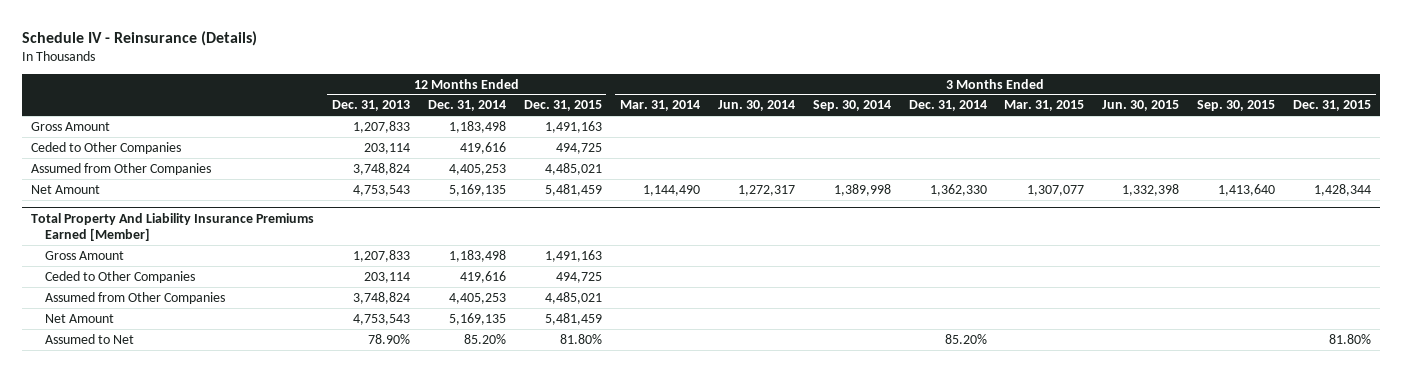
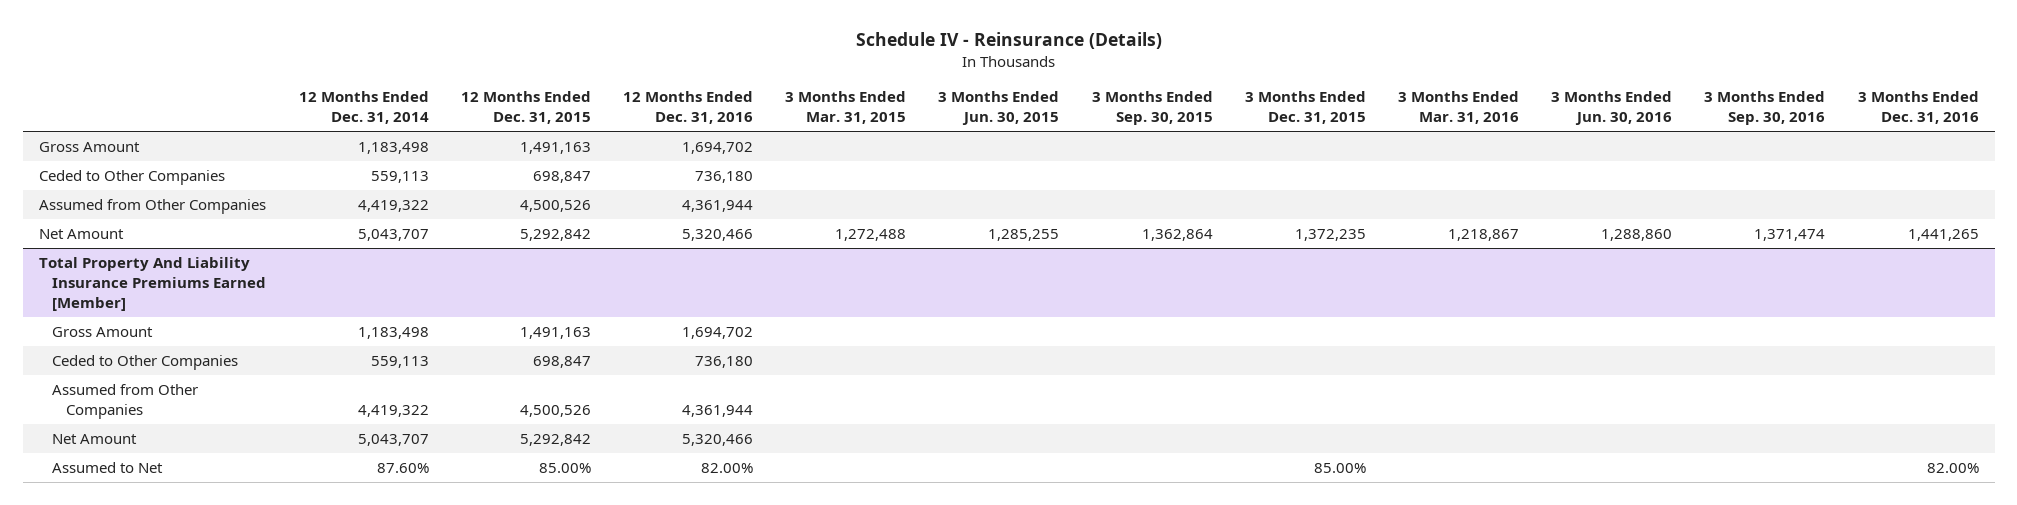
[331,100,410,112] Dec. 31, 2013 -> none
[619,100,700,112] Mar. 31, 2014 -> none
[717,100,795,112] Jun. 30, 2014 -> none
[812,100,891,112] Sep. 30, 2014 -> none
[908,100,987,112] Dec. 31, 2014 -> none
none -> [623,91,754,125] 12 Months Ended Dec. 31, 2016
none -> [1398,91,1520,125] 3 Months Ended Mar. 31, 2016
none -> [1551,91,1673,126] 3 Months Ended Jun. 30, 2016
none -> [1704,91,1826,126] 3 Months Ended Sep. 30, 2016
none -> [1857,91,1979,125] 3 Months Ended Dec. 31, 2016
[459,141,506,154] 419,616 -> [370,171,429,184] 559,113
[555,142,602,154] 494,725 -> [532,171,591,184] 698,847
[448,163,506,175] 4,405,253 -> [357,200,429,213] 4,419,322
[544,162,602,175] 4,485,021 -> [519,200,591,213] 4,500,526
[448,183,506,196] 5,169,135 -> [357,229,429,242] 5,043,707
[544,183,602,196] 5,481,459 -> [519,229,591,242] 5,292,842
[1027,184,1085,196] 1,307,077 -> [835,229,907,242] 1,272,488
[1122,183,1180,196] 1,332,398 -> [988,229,1060,242] 1,285,255
[1218,183,1276,196] 1,413,640 -> [1141,229,1213,242] 1,362,864
[1314,183,1372,196] 1,428,344 -> [1294,229,1366,242] 1,372,235
[459,270,506,283] 419,616 -> [370,356,429,369] 559,113
[555,271,602,283] 494,725 -> [532,356,591,369] 698,847
[448,292,506,304] 4,405,253 -> [357,404,429,417] 4,419,322
[544,291,602,304] 4,485,021 -> [519,404,591,417] 4,500,526
[448,312,506,325] 5,169,135 -> [357,434,429,447] 5,043,707
[544,312,602,325] 5,481,459 -> [519,434,591,447] 5,292,842
[463,333,506,344] 85.20% -> [376,463,429,474] 87.60%
[559,333,602,344] 81.80% -> [538,463,591,474] 85.00%
[1329,333,1372,344] 81.80% -> [1313,463,1366,474] 85.00%

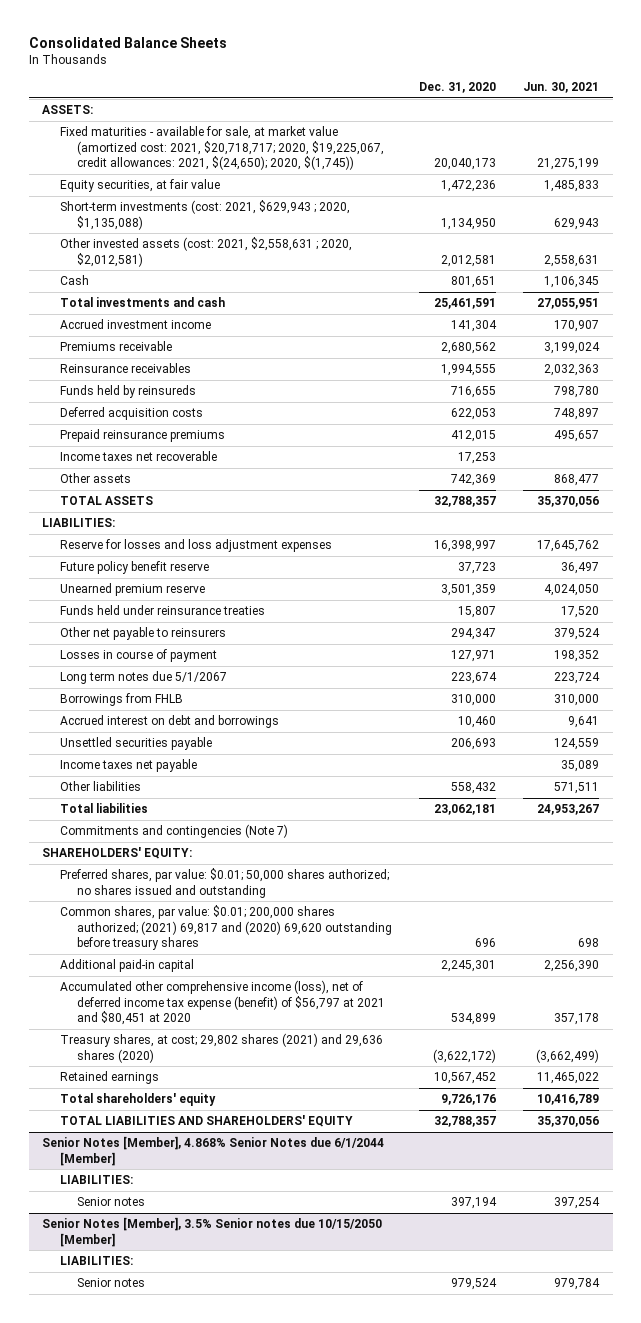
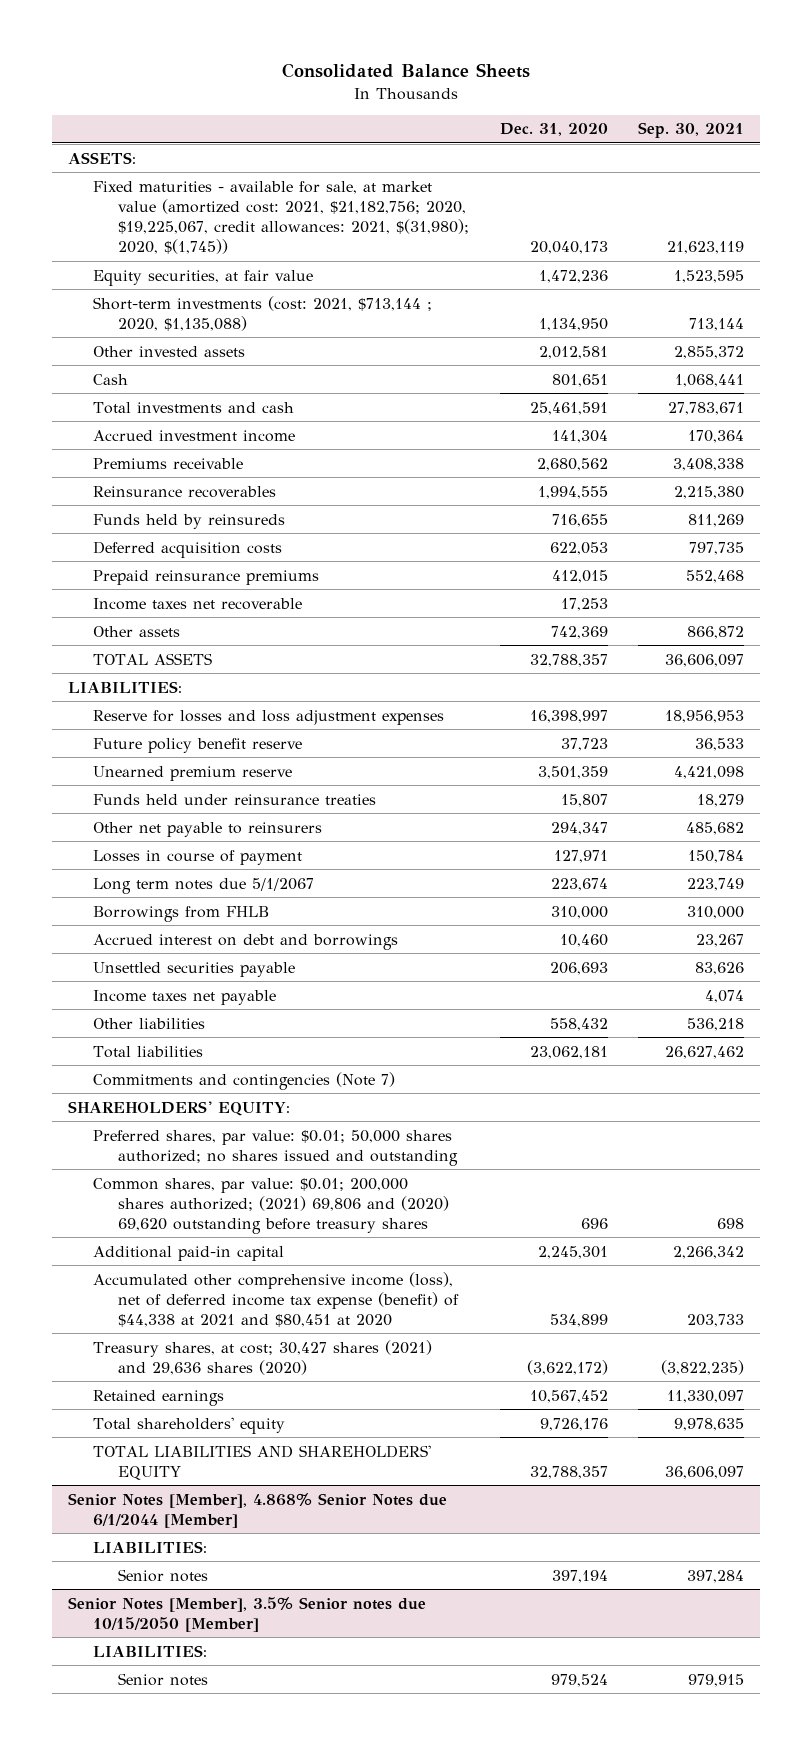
[523,82,600,94] Jun. 30, 2021 -> none
none -> [638,122,745,139] Sep. 30, 2021
[59,126,384,170] Fixed maturities - available for sale, at market value (amortized cost: 2021, $20,718,717; 2020, $19,225,067, credit allowances: 2021, $(24,650); 2020, $(1,745)) -> [92,180,470,254] Fixed maturities - available for sale, at market value (amortized cost: 2021, $21,182,756; 2020, $19,225,067, credit allowances: 2021, $(31,980); 2020, $(1,745))
[59,200,350,230] Short-term investments (cost: 2021, $629,943 ; 2020, $1,135,088) -> [92,295,432,331] Short-term investments (cost: 2021, $713,144 ; 2020, $1,135,088)
[59,237,352,267] Other invested assets (cost: 2021, $2,558,631 ; 2020, $2,012,581) -> [92,345,245,357] Other invested assets
[59,363,191,374] Reinsurance receivables -> [92,485,276,498] Reinsurance recoverables
[59,905,392,950] Common shares, par value: $0.01; 200,000 shares authorized; (2021) 69,817 and (2020) 69,620 outstanding before treasury shares -> [92,1177,450,1234] Common shares, par value: $0.01; 200,000 shares authorized; (2021) 69,806 and (2020) 69,620 outstanding before treasury shares
[59,980,385,1025] Accumulated other comprehensive income (loss), net of deferred income tax expense (benefit) of $56,797 at 2021 and $80,451 at 2020 -> [92,1271,460,1327] Accumulated other comprehensive income (loss), net of deferred income tax expense (benefit) of $44,338 at 2021 and $80,451 at 2020
[59,1033,383,1063] Treasury shares, at cost; 29,802 shares (2021) and 29,636 shares (2020) -> [92,1339,432,1375] Treasury shares, at cost; 30,427 shares (2021) and 29,636 shares (2020)

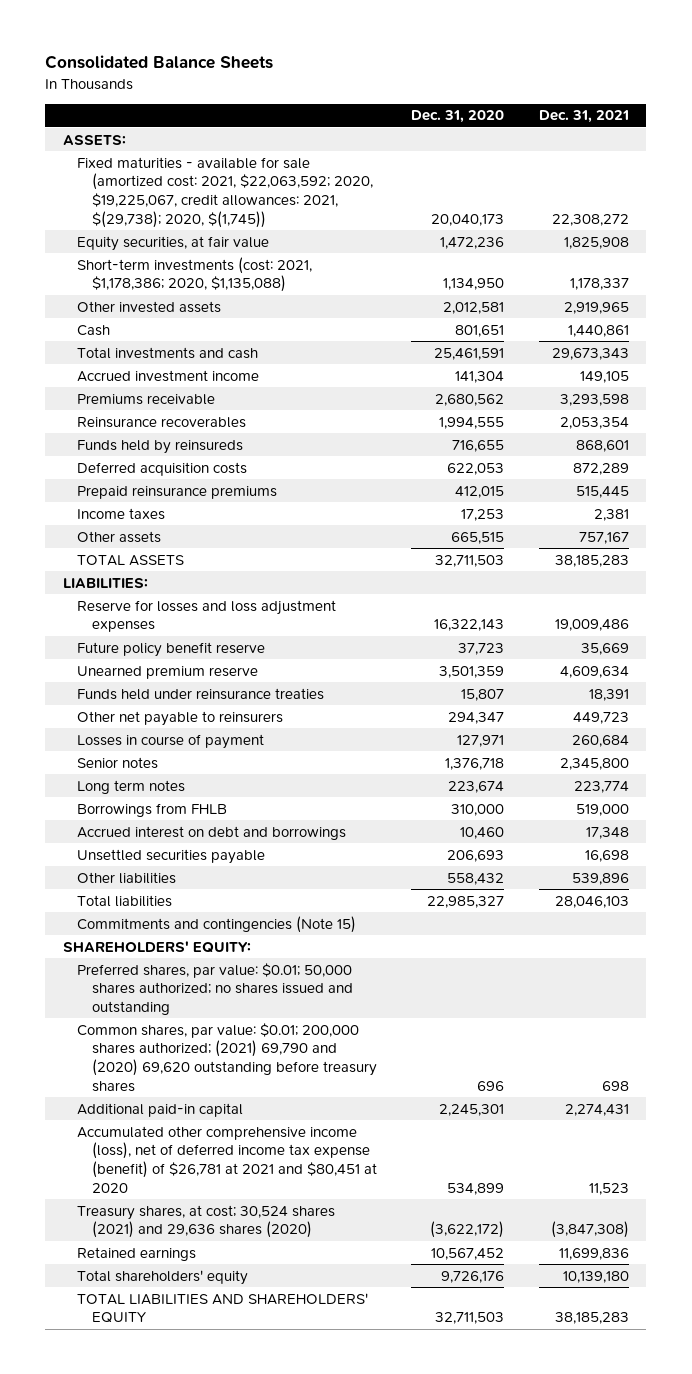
[638,122,745,139] Sep. 30, 2021 -> none
none -> [539,110,630,124] Dec. 31, 2021
[92,180,470,254] Fixed maturities - available for sale, at market value (amortized cost: 2021, $21,182,756; 2020, $19,225,067, credit allowances: 2021, $(31,980); 2020, $(1,745)) -> [77,156,373,228] Fixed maturities - available for sale (amortized cost: 2021, $22,063,592; 2020, $19,225,067, credit allowances: 2021, $(29,738); 2020, $(1,745))
[92,295,432,331] Short-term investments (cost: 2021, $713,144 ; 2020, $1,135,088) -> [77,256,313,293] Short-term investments (cost: 2021, $1,178,386; 2020, $1,135,088)
[92,597,302,610] Income taxes net recoverable -> [77,507,166,520] Income taxes
[550,625,608,639] 742,369 -> [451,531,505,544] 665,515
[529,653,608,667] 32,788,357 -> [435,554,505,567] 32,711,503
[529,709,608,723] 16,398,997 -> [434,619,505,632] 16,322,143
none -> [77,756,159,769] Senior notes
[92,877,314,894] Long term notes due 5/1/2067 -> [77,779,186,794] Long term notes
[92,989,276,1005] Income taxes net payable -> none
[529,1045,608,1059] 23,062,181 -> [427,895,505,908] 22,985,327
[92,1071,395,1090] Commitments and contingencies (Note 7) -> [77,915,357,933] Commitments and contingencies (Note 15)
[92,1177,450,1234] Common shares, par value: $0.01; 200,000 shares authorized; (2021) 69,806 and (2020) 69,620 outstanding before treasury shares -> [77,1022,377,1092] Common shares, par value: $0.01; 200,000 shares authorized; (2021) 69,790 and (2020) 69,620 outstanding before treasury shares
[92,1271,460,1327] Accumulated other comprehensive income (loss), net of deferred income tax expense (benefit) of $44,338 at 2021 and $80,451 at 2020 -> [77,1125,377,1193] Accumulated other comprehensive income (loss), net of deferred income tax expense (benefit) of $26,781 at 2021 and $80,451 at 2020
[92,1339,432,1375] Treasury shares, at cost; 30,427 shares (2021) and 29,636 shares (2020) -> [77,1204,336,1239] Treasury shares, at cost; 30,524 shares (2021) and 29,636 shares (2020)
[67,1492,447,1528] Senior Notes [Member], 4.868% Senior Notes due 6/1/2044 [Member] -> none
[92,1540,207,1553] LIABILITIES: -> none
[118,1568,209,1582] Senior notes -> none
[67,1596,426,1632] Senior Notes [Member], 3.5% Senior notes due 10/15/2050 [Member] -> none
[92,1644,207,1657] LIABILITIES: -> none
[118,1672,209,1686] Senior notes -> none
[529,1465,608,1479] 32,788,357 -> [435,1312,505,1325] 32,711,503

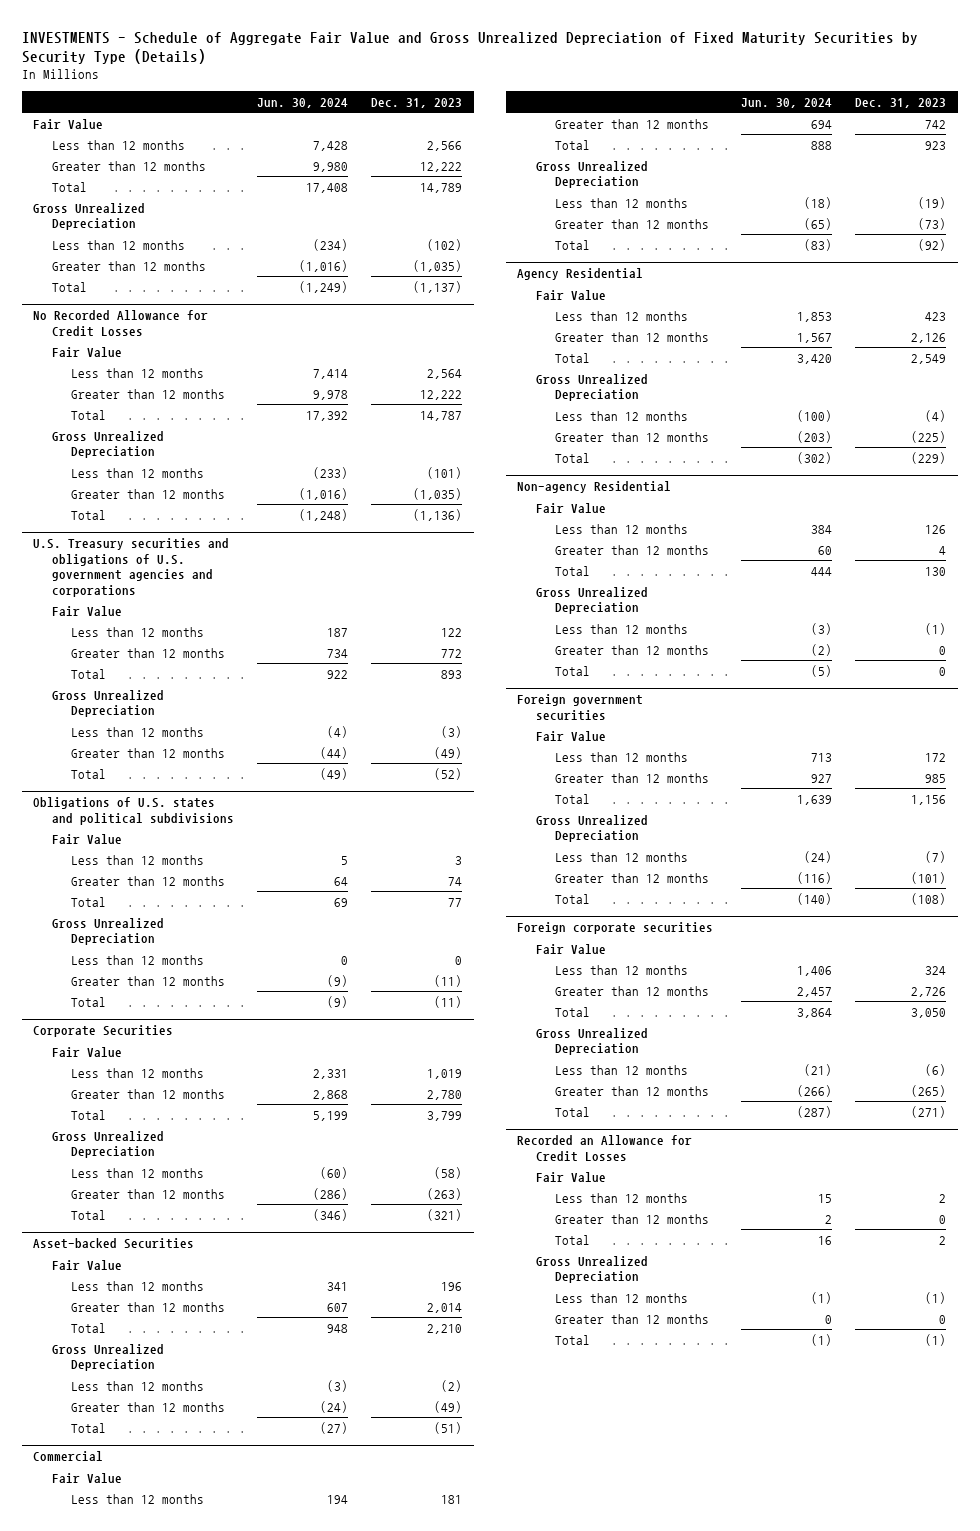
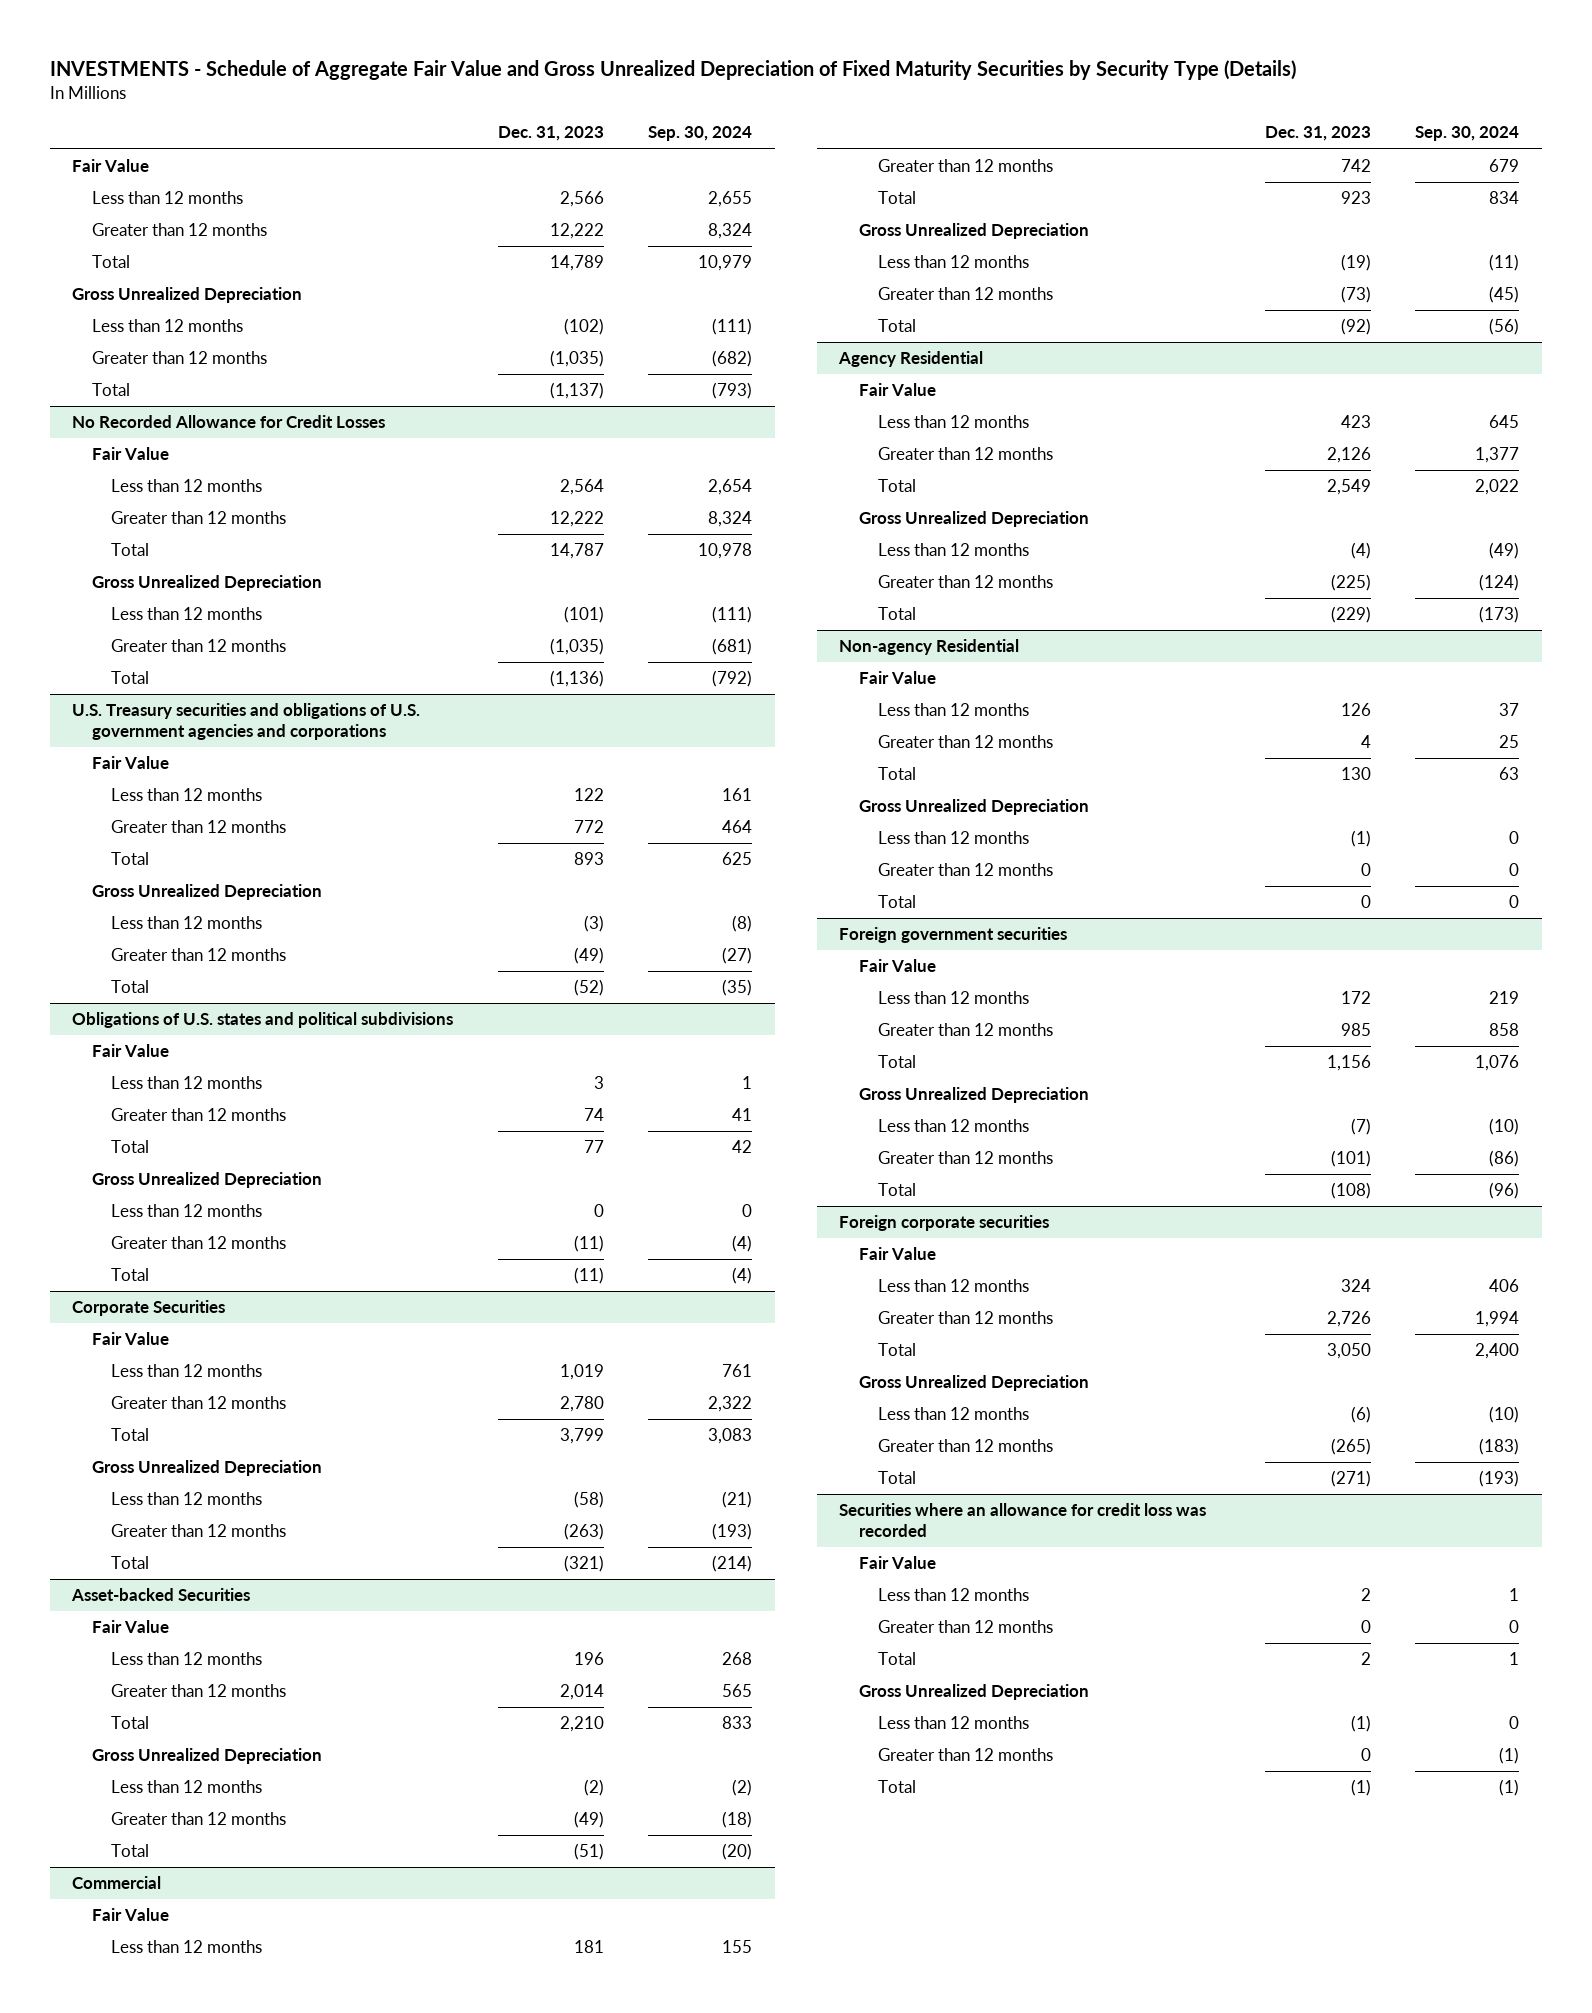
[257,97,349,108] Jun. 30, 2024 -> none
none -> [648,126,753,142] Sep. 30, 2024
[517,1135,693,1162] Recorded an Allowance for Credit Losses -> [839,1503,1207,1537] Securities where an allowance for credit loss was recorded

